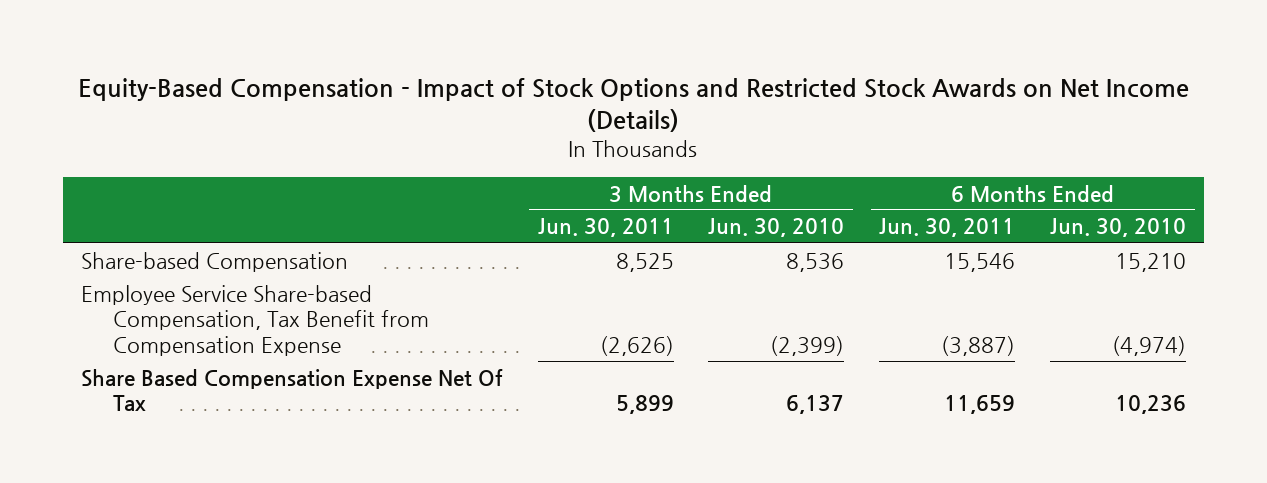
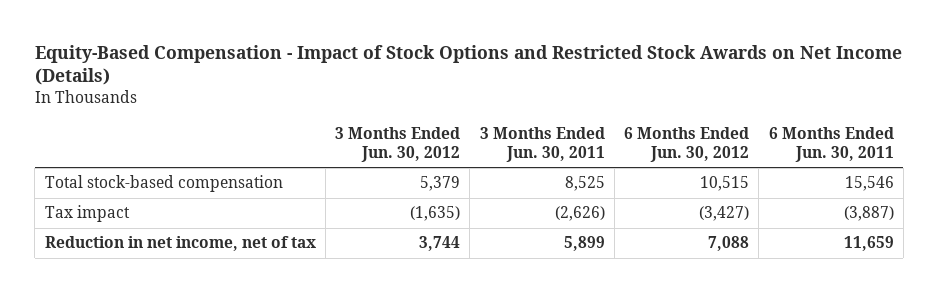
[708,218,845,238] Jun. 30, 2010 -> none
[1050,218,1187,238] Jun. 30, 2010 -> none
none -> [335,126,461,162] 3 Months Ended Jun. 30, 2012
none -> [624,126,750,162] 6 Months Ended Jun. 30, 2012
[80,251,348,272] Share-based Compensation -> [44,175,283,193] Total stock-based compensation
[80,284,429,357] Employee Service Share-based Compensation, Tax Benefit from Compensation Expense -> [44,205,130,223] Tax impact
[80,368,503,412] Share Based Compensation Expense Net Of Tax -> [44,236,316,252] Reduction in net income, net of tax

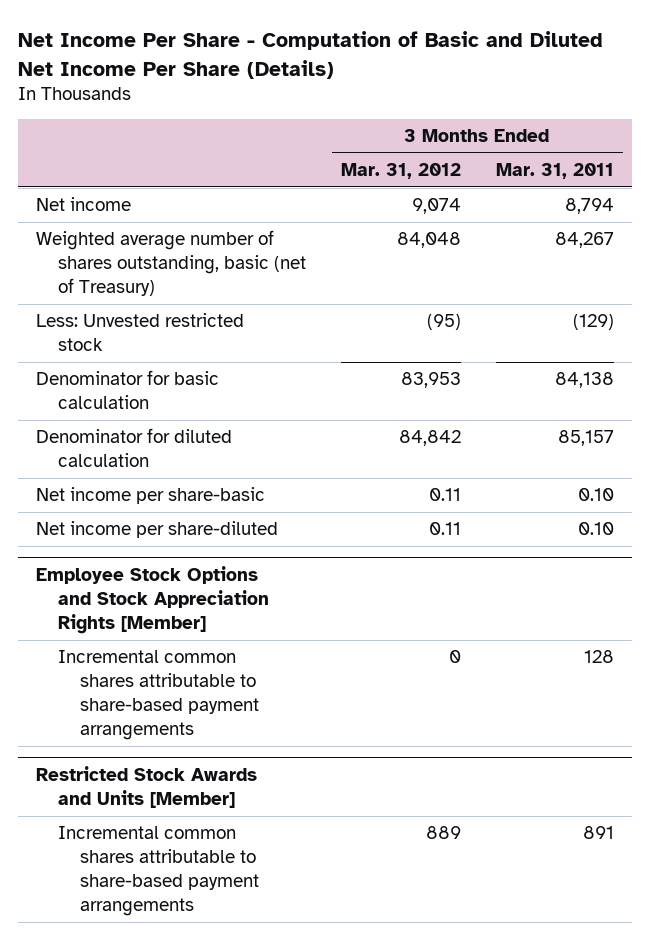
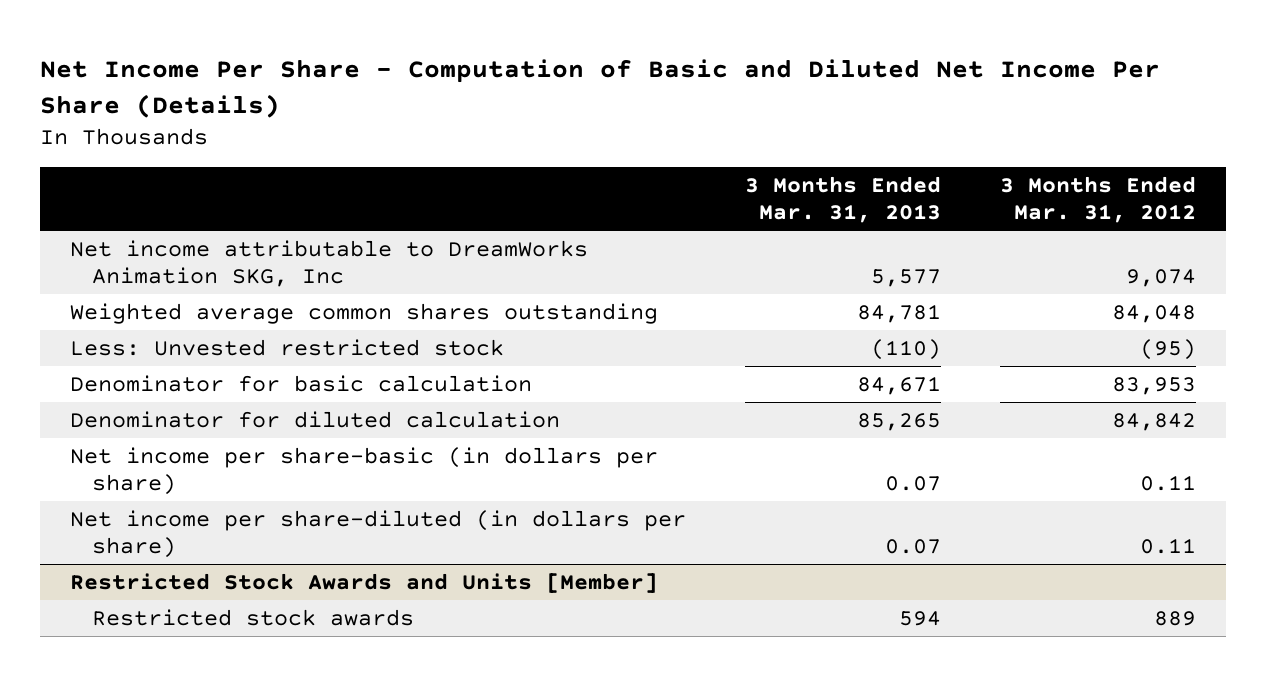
[496,163,615,180] Mar. 31, 2011 -> none
none -> [745,176,942,224] 3 Months Ended Mar. 31, 2013
[35,197,131,212] Net income -> [69,239,588,287] Net income attributable to DreamWorks Animation SKG, Inc
[35,230,306,296] Weighted average number of shares outstanding, basic (net of Treasury) -> [69,302,658,324] Weighted average common shares outstanding
[35,566,269,634] Employee Stock Options and Stock Appreciation Rights [Member] -> none
[57,650,259,740] Incremental common shares attributable to share-based payment arrangements -> none
[35,487,265,505] Net income per share-basic -> [69,446,658,495] Net income per share-basic (in dollars per share)
[35,521,278,539] Net income per share-diluted -> [69,509,686,558] Net income per share-diluted (in dollars per share)
[57,826,259,916] Incremental common shares attributable to share-based payment arrangements -> [92,608,415,626] Restricted stock awards

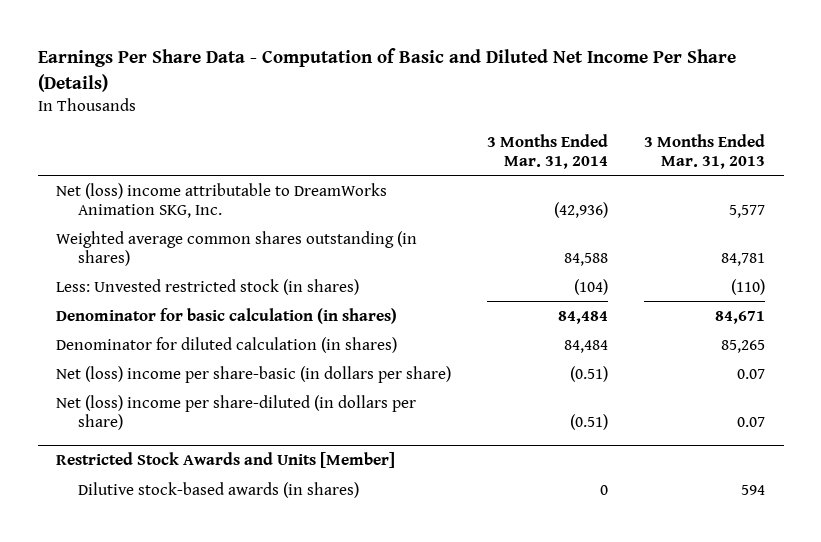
[40,58,1161,118] Net Income Per Share - Computation of Basic and Diluted Net Income Per Share (Details) -> [37,48,736,92] Earnings Per Share Data - Computation of Basic and Diluted Net Income Per Share (Details)
[1000,176,1197,224] 3 Months Ended Mar. 31, 2012 -> none
none -> [487,133,609,169] 3 Months Ended Mar. 31, 2014
[69,239,588,287] Net income attributable to DreamWorks Animation SKG, Inc -> [56,182,388,218] Net (loss) income attributable to DreamWorks Animation SKG, Inc.
[69,302,658,324] Weighted average common shares outstanding -> [56,230,418,266] Weighted average common shares outstanding (in shares)
[69,338,504,356] Less: Unvested restricted stock -> [56,278,360,295] Less: Unvested restricted stock (in shares)
[69,374,532,392] Denominator for basic calculation -> [56,307,398,324] Denominator for basic calculation (in shares)
[69,410,560,428] Denominator for diluted calculation -> [56,336,398,353] Denominator for diluted calculation (in shares)
[69,446,658,495] Net income per share-basic (in dollars per share) -> [56,365,452,383] Net (loss) income per share-basic (in dollars per share)
[69,509,686,558] Net income per share-diluted (in dollars per share) -> [56,394,417,430] Net (loss) income per share-diluted (in dollars per share)
[92,608,415,626] Restricted stock awards -> [78,481,360,498] Dilutive stock-based awards (in shares)

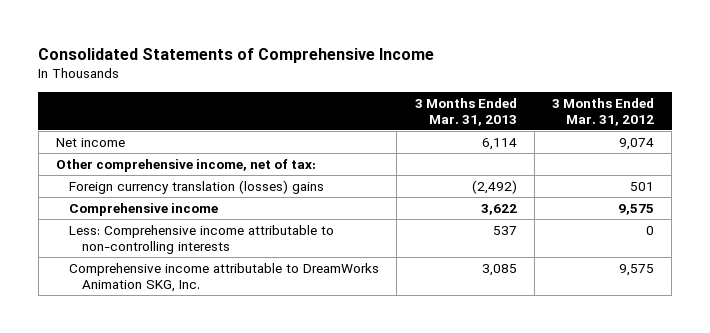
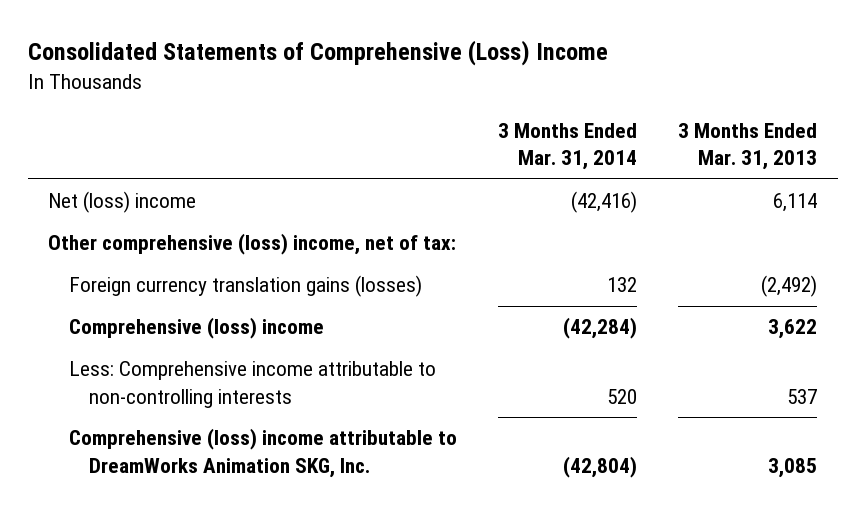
[38,47,435,63] Consolidated Statements of Comprehensive Income -> [27,40,608,67] Consolidated Statements of Comprehensive (Loss) Income
[551,97,654,126] 3 Months Ended Mar. 31, 2012 -> none
none -> [497,122,637,171] 3 Months Ended Mar. 31, 2014
[56,137,126,147] Net income -> [48,191,197,214] Net (loss) income
[56,158,317,172] Other comprehensive income, net of tax: -> [48,233,457,256] Other comprehensive (loss) income, net of tax:
[69,179,325,194] Foreign currency translation (losses) gains -> [68,275,422,298] Foreign currency translation gains (losses)
[69,202,219,216] Comprehensive income -> [68,317,324,340] Comprehensive (loss) income
[69,262,380,292] Comprehensive income attributable to DreamWorks Animation SKG, Inc. -> [68,428,457,478] Comprehensive (loss) income attributable to DreamWorks Animation SKG, Inc.

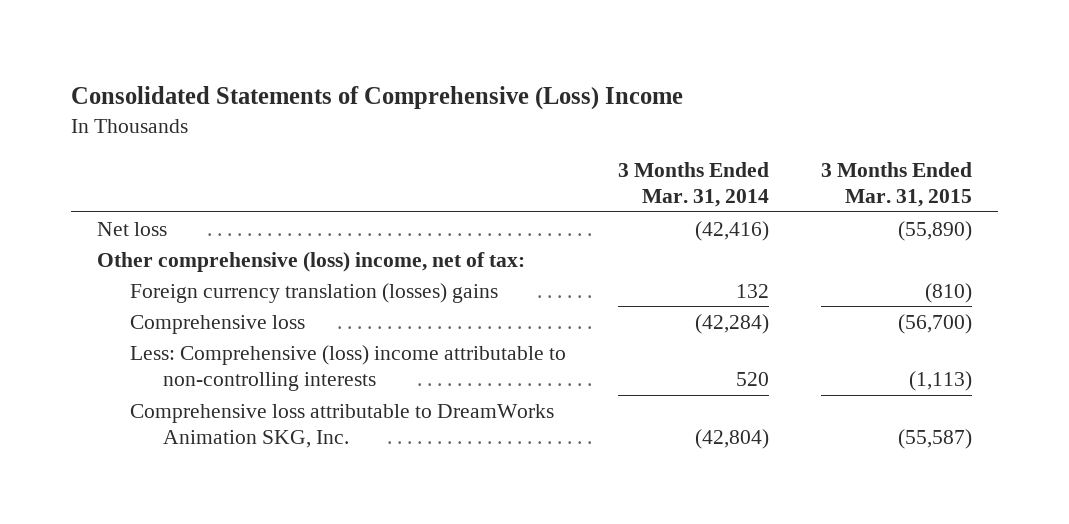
[678,122,818,171] 3 Months Ended Mar. 31, 2013 -> none
none -> [821,162,973,208] 3 Months Ended Mar. 31, 2015
[48,191,197,214] Net (loss) income -> [97,221,168,236] Net loss
[68,275,422,298] Foreign currency translation gains (losses) -> [130,282,499,303] Foreign currency translation (losses) gains
[68,317,324,340] Comprehensive (loss) income -> [130,314,306,334] Comprehensive loss
[68,361,436,408] Less: Comprehensive income attributable to non-controlling interests -> [130,344,567,391] Less: Comprehensive (loss) income attributable to non-controlling interests
[68,428,457,478] Comprehensive (loss) income attributable to DreamWorks Animation SKG, Inc. -> [130,403,555,448] Comprehensive loss attributable to DreamWorks Animation SKG, Inc.

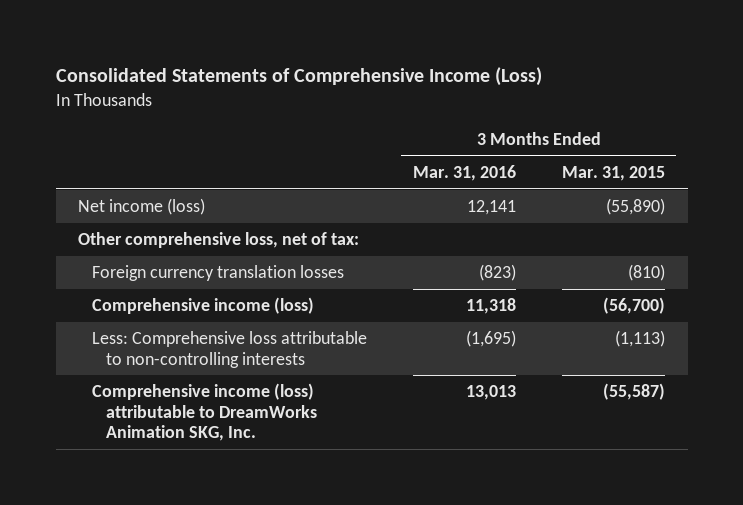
[71,86,684,111] Consolidated Statements of Comprehensive (Loss) Income -> [55,67,542,87] Consolidated Statements of Comprehensive Income (Loss)
[618,162,770,208] 3 Months Ended Mar. 31, 2014 -> none
none -> [412,164,516,181] Mar. 31, 2016
[97,221,168,236] Net loss -> [78,198,206,216] Net income (loss)
[97,251,526,272] Other comprehensive (loss) income, net of tax: -> [78,232,360,249] Other comprehensive loss, net of tax:
[130,282,499,303] Foreign currency translation (losses) gains -> [92,265,345,282] Foreign currency translation losses
[130,314,306,334] Comprehensive loss -> [92,297,315,315] Comprehensive income (loss)
[130,344,567,391] Less: Comprehensive (loss) income attributable to non-controlling interests -> [92,331,368,368] Less: Comprehensive loss attributable to non-controlling interests
[130,403,555,448] Comprehensive loss attributable to DreamWorks Animation SKG, Inc. -> [92,383,317,442] Comprehensive income (loss) attributable to DreamWorks Animation SKG, Inc.

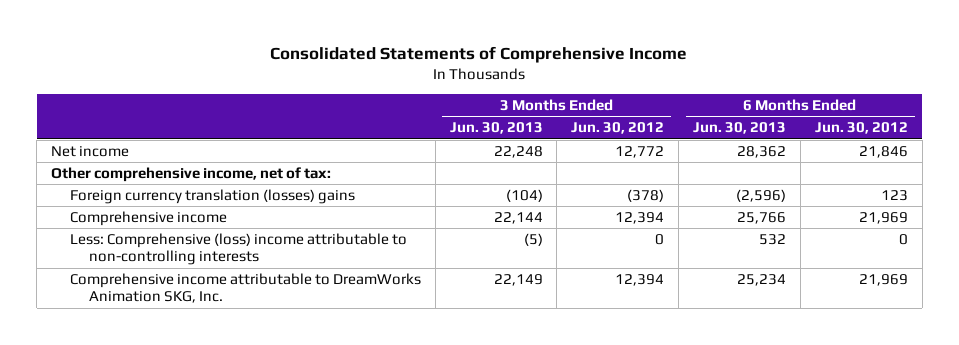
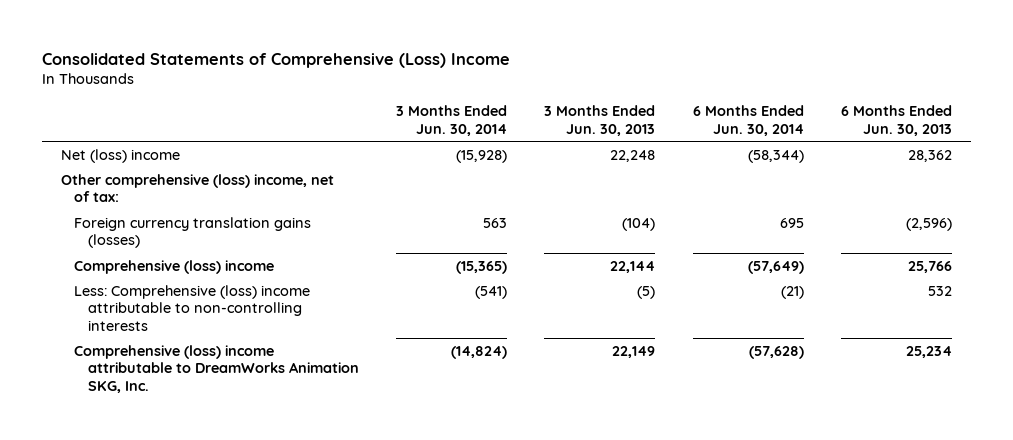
[270,46,688,64] Consolidated Statements of Comprehensive Income -> [41,52,510,68] Consolidated Statements of Comprehensive (Loss) Income
[571,122,665,135] Jun. 30, 2012 -> none
[814,122,908,135] Jun. 30, 2012 -> none
none -> [396,105,508,136] 3 Months Ended Jun. 30, 2014
none -> [692,105,804,136] 6 Months Ended Jun. 30, 2014
[50,145,129,157] Net income -> [60,148,180,163] Net (loss) income
[50,166,331,182] Other comprehensive income, net of tax: -> [60,173,334,203] Other comprehensive (loss) income, net of tax:
[69,188,355,204] Foreign currency translation (losses) gains -> [74,216,312,249] Foreign currency translation gains (losses)
[69,210,227,226] Comprehensive income -> [74,259,275,274] Comprehensive (loss) income
[69,272,421,304] Comprehensive income attributable to DreamWorks Animation SKG, Inc. -> [74,344,359,393] Comprehensive (loss) income attributable to DreamWorks Animation SKG, Inc.

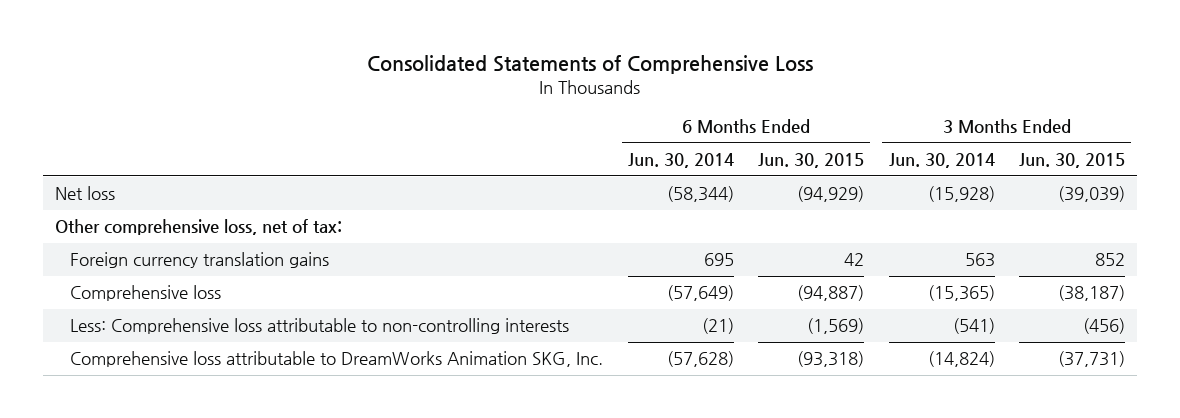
[41,52,510,68] Consolidated Statements of Comprehensive (Loss) Income -> [367,54,814,74] Consolidated Statements of Comprehensive Loss
[544,105,656,136] 3 Months Ended Jun. 30, 2013 -> none
[841,105,953,136] 6 Months Ended Jun. 30, 2013 -> none
none -> [758,153,865,169] Jun. 30, 2015
none -> [1019,153,1126,169] Jun. 30, 2015
[60,148,180,163] Net (loss) income -> [55,186,116,201] Net loss
[60,173,334,203] Other comprehensive (loss) income, net of tax: -> [55,219,343,236] Other comprehensive loss, net of tax:
[74,216,312,249] Foreign currency translation gains (losses) -> [70,252,330,269] Foreign currency translation gains
[74,259,275,274] Comprehensive (loss) income -> [70,285,222,302] Comprehensive loss
[74,284,311,331] Less: Comprehensive (loss) income attributable to non-controlling interests -> [70,318,570,335] Less: Comprehensive loss attributable to non-controlling interests
[74,344,359,393] Comprehensive (loss) income attributable to DreamWorks Animation SKG, Inc. -> [70,351,604,368] Comprehensive loss attributable to DreamWorks Animation SKG, Inc.

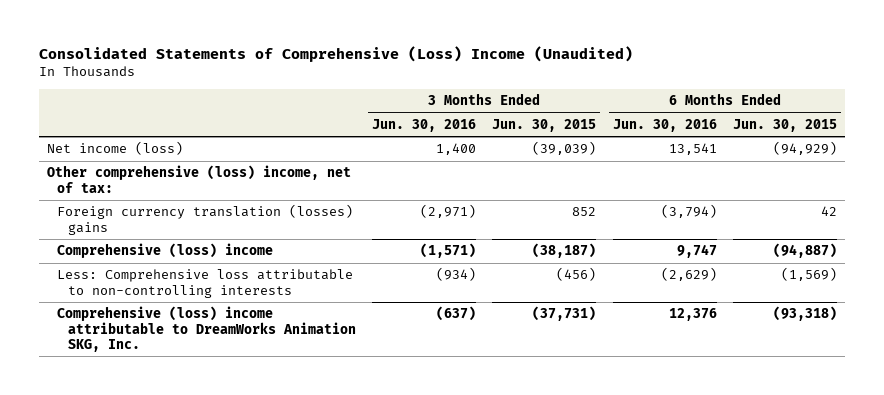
[367,54,814,74] Consolidated Statements of Comprehensive Loss -> [38,45,633,62] Consolidated Statements of Comprehensive (Loss) Income (Unaudited)
[627,153,734,169] Jun. 30, 2014 -> none
[888,153,995,169] Jun. 30, 2014 -> none
none -> [372,118,477,132] Jun. 30, 2016
none -> [612,118,717,132] Jun. 30, 2016
[55,186,116,201] Net loss -> [47,141,184,156] Net income (loss)
[55,219,343,236] Other comprehensive loss, net of tax: -> [47,165,352,193] Other comprehensive (loss) income, net of tax:
[70,252,330,269] Foreign currency translation gains -> [57,204,354,235] Foreign currency translation (losses) gains
[70,285,222,302] Comprehensive loss -> [57,243,274,259] Comprehensive (loss) income
[70,351,604,368] Comprehensive loss attributable to DreamWorks Animation SKG, Inc. -> [57,306,356,352] Comprehensive (loss) income attributable to DreamWorks Animation SKG, Inc.

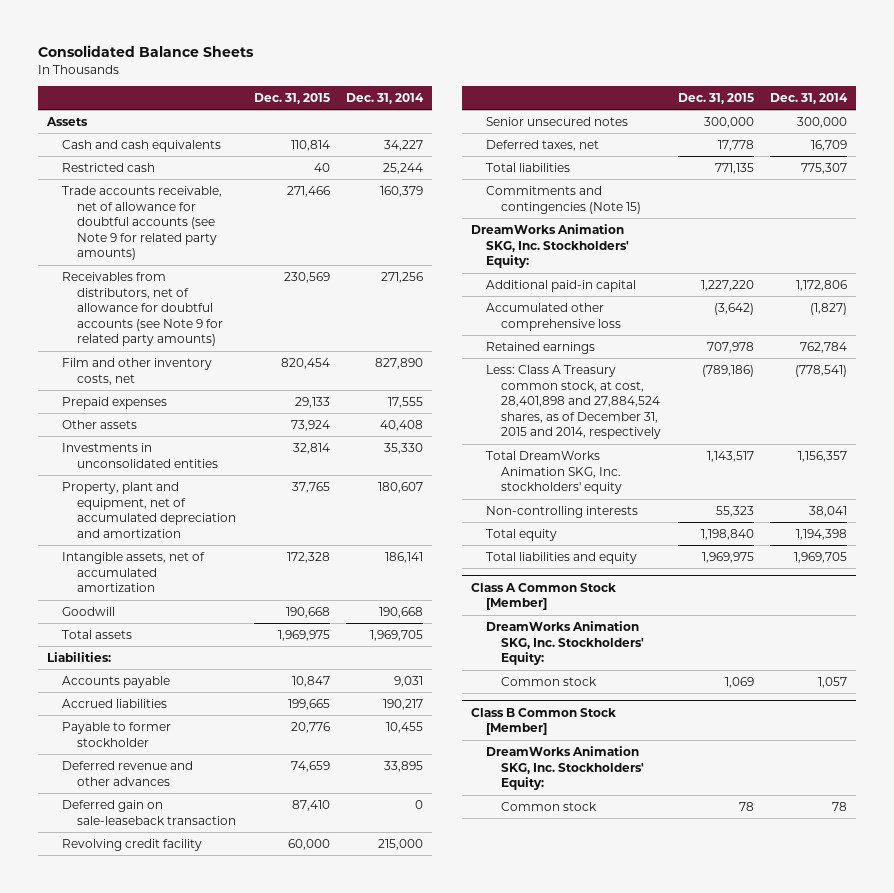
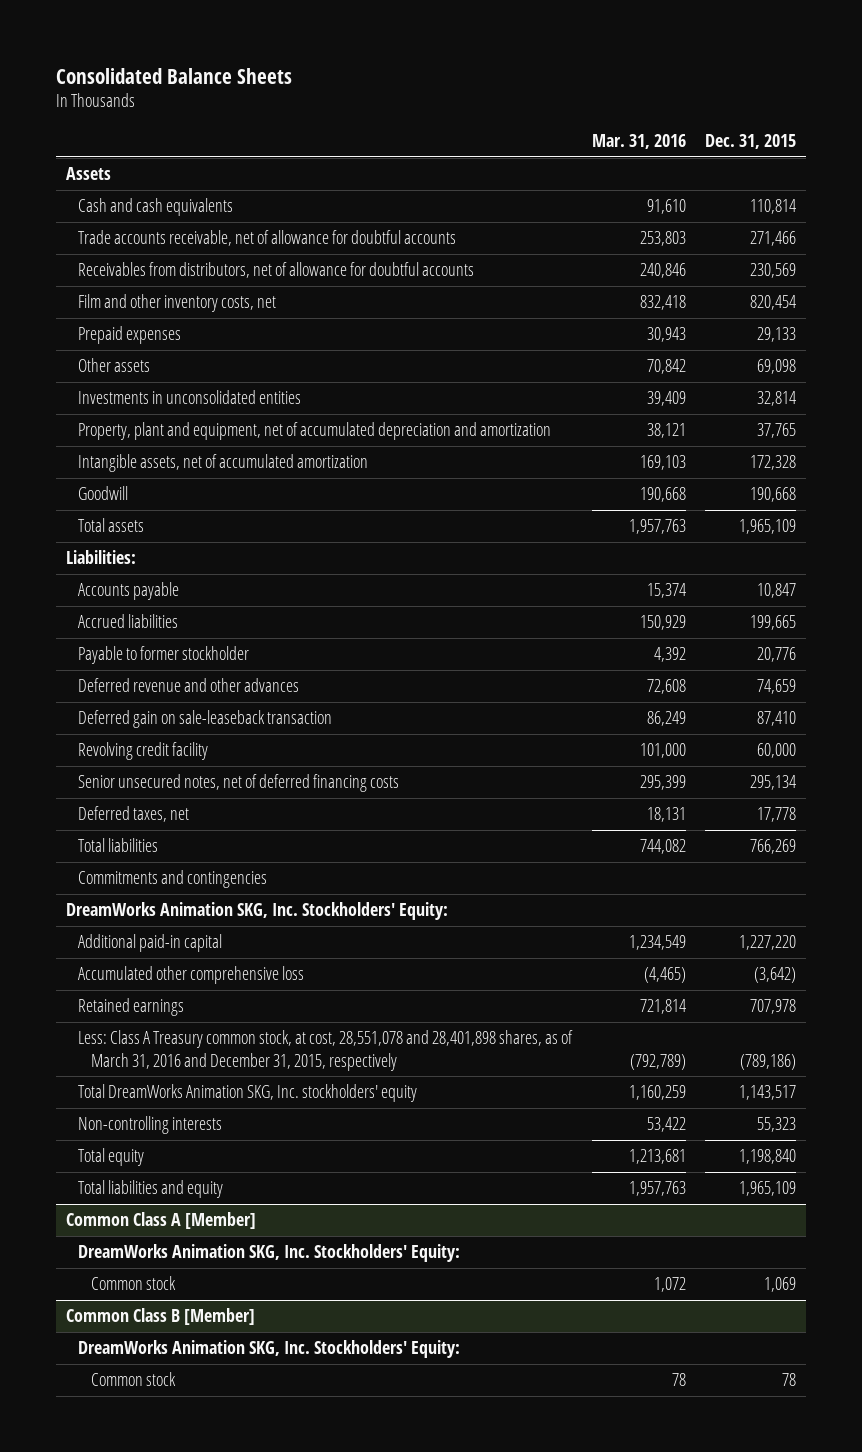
[346,92,425,104] Dec. 31, 2014 -> none
none -> [591,134,686,150] Mar. 31, 2016
[61,162,155,172] Restricted cash -> none
[61,185,222,261] Trade accounts receivable, net of allowance for doubtful accounts (see Note 9 for related party amounts) -> [78,230,457,247] Trade accounts receivable, net of allowance for doubtful accounts
[61,271,223,347] Receivables from distributors, net of allowance for doubtful accounts (see Note 9 for related party amounts) -> [78,262,475,279] Receivables from distributors, net of allowance for doubtful accounts
[290,419,330,431] 73,924 -> [756,359,796,375] 69,098
[277,629,330,641] 1,969,975 -> [738,519,796,535] 1,965,109
[485,116,628,126] Senior unsecured notes -> [78,774,400,793] Senior unsecured notes, net of deferred financing costs
[703,116,754,128] 300,000 -> [749,775,796,791] 295,134
[714,162,754,174] 771,135 -> [749,839,796,855] 766,269
[485,185,641,214] Commitments and contingencies (Note 15) -> [78,870,268,889] Commitments and contingencies
[485,364,661,440] Less: Class A Treasury common stock, at cost, 28,401,898 and 27,884,524 shares, as of December 31, 2015 and 2014, respectively -> [78,1030,574,1071] Less: Class A Treasury common stock, at cost, 28,551,078 and 28,401,898 shares, as of March 31, 2016 and December 31, 2015, respectively
[701,551,754,563] 1,969,975 -> [738,1181,796,1197] 1,965,109
[470,582,616,611] Class A Common Stock [Member] -> [65,1212,256,1230] Common Class A [Member]
[470,707,616,736] Class B Common Stock [Member] -> [65,1308,255,1326] Common Class B [Member]

